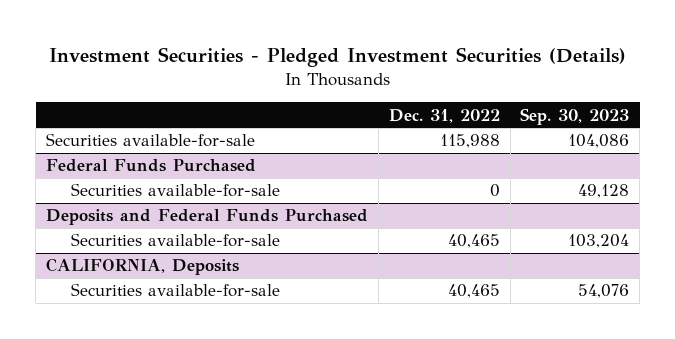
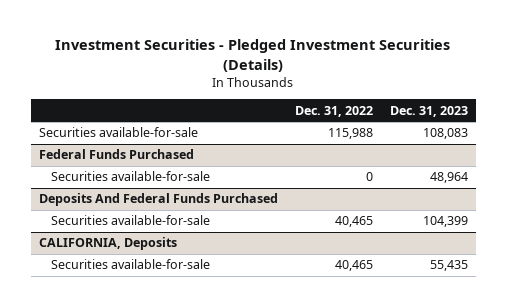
[520,107,630,125] Sep. 30, 2023 -> none
none -> [389,105,468,117] Dec. 31, 2023
[46,209,369,226] Deposits and Federal Funds Purchased -> [39,193,279,207] Deposits And Federal Funds Purchased

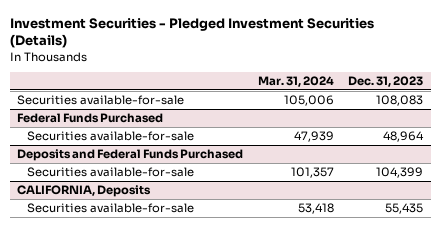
[294,105,373,117] Dec. 31, 2022 -> none
none -> [257,76,334,88] Mar. 31, 2024
[39,193,279,207] Deposits And Federal Funds Purchased -> [17,148,244,161] Deposits and Federal Funds Purchased

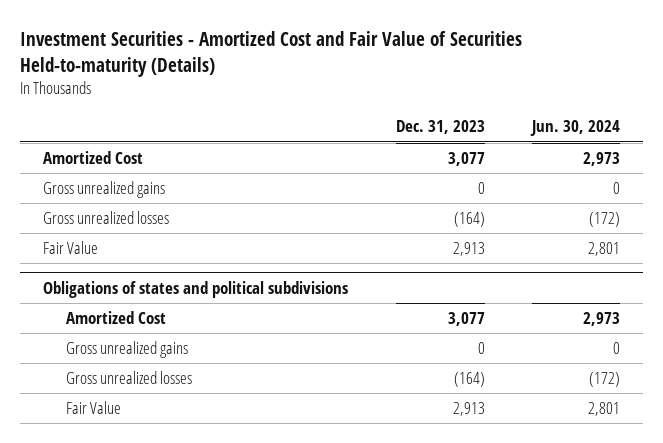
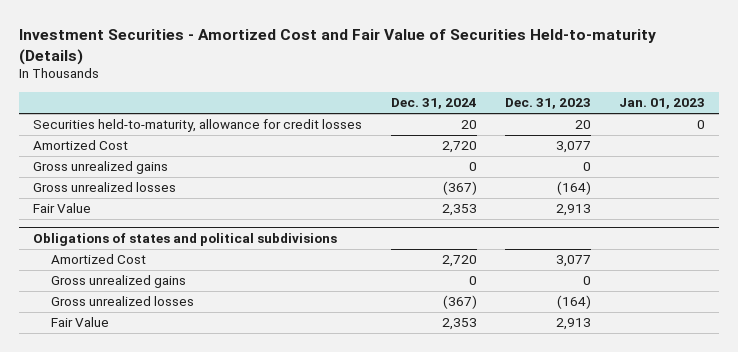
[529,120,620,137] Jun. 30, 2024 -> none
none -> [390,98,477,110] Dec. 31, 2024
none -> [618,98,705,110] Jan. 01, 2023
none -> [33,119,363,133] Securities held-to-maturity, allowance for credit losses

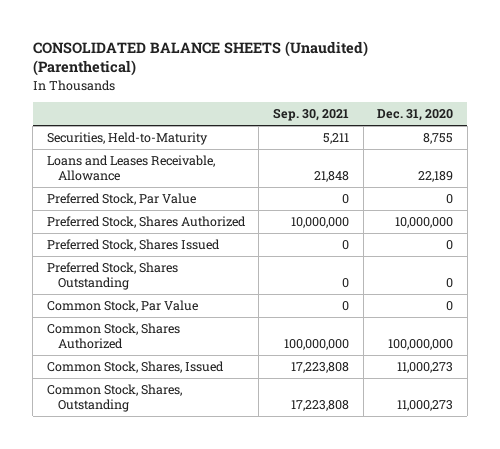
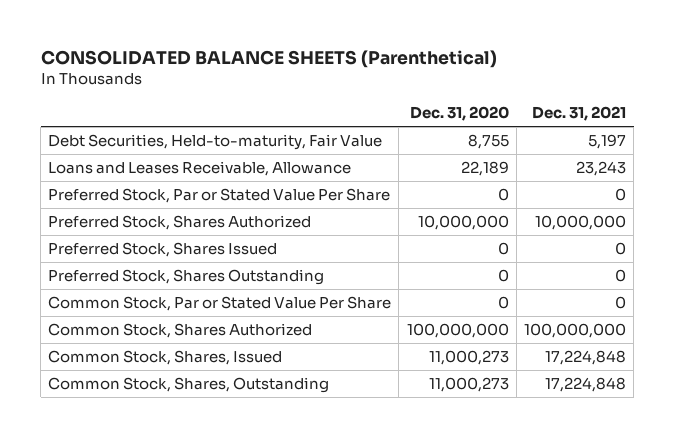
[32,40,368,77] CONSOLIDATED BALANCE SHEETS (Unaudited) (Parenthetical) -> [40,49,497,68] CONSOLIDATED BALANCE SHEETS (Parenthetical)
[273,108,350,122] Sep. 30, 2021 -> none
none -> [532,106,627,122] Dec. 31, 2021
[46,132,208,146] Securities, Held-to-Maturity -> [48,133,383,150] Debt Securities, Held-to-maturity, Fair Value
[46,193,196,206] Preferred Stock, Par Value -> [48,187,391,203] Preferred Stock, Par or Stated Value Per Share
[46,300,198,313] Common Stock, Par Value -> [48,295,392,311] Common Stock, Par or Stated Value Per Share

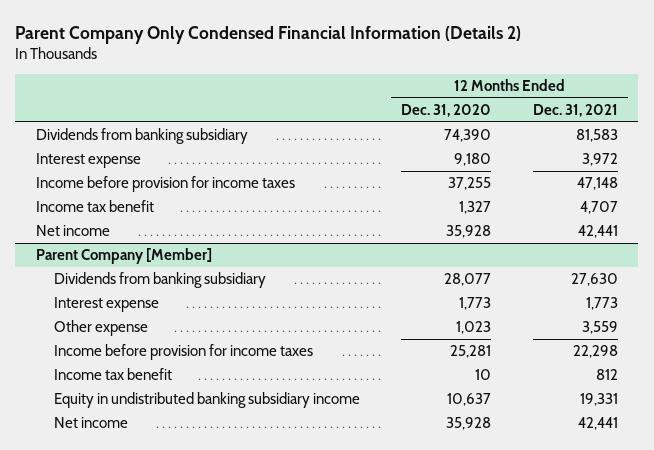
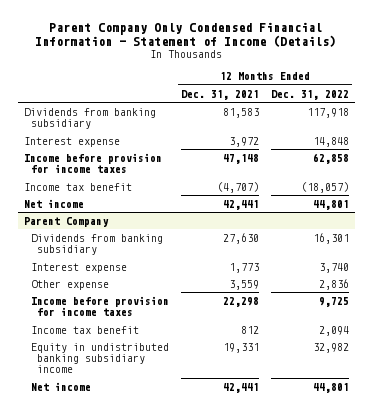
[15,25,522,44] Parent Company Only Condensed Financial Information (Details 2) -> [35,21,337,48] Parent Company Only Condensed Financial Information - Statement of Income (Details)
[401,104,492,118] Dec. 31, 2020 -> none
none -> [270,89,349,100] Dec. 31, 2022
[579,201,618,215] 4,707 -> [216,181,259,193] (4,707)
[35,248,212,265] Parent Company [Member] -> [23,216,109,227] Parent Company

